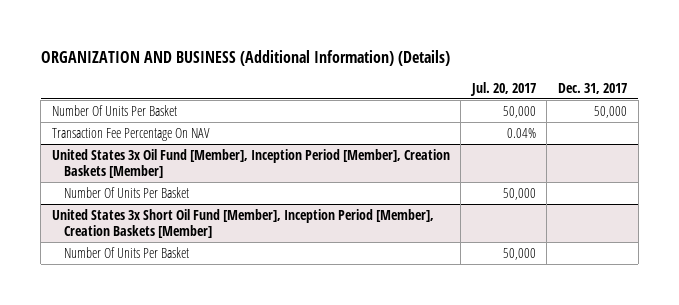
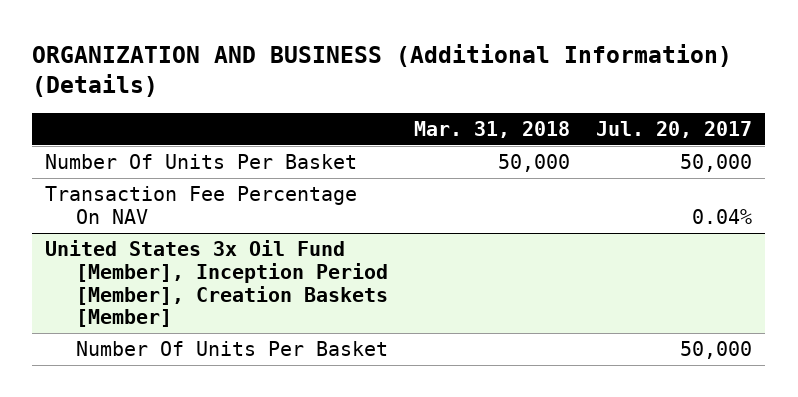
[558,82,628,94] Dec. 31, 2017 -> none
none -> [414,120,571,138] Mar. 31, 2018
[51,208,434,239] United States 3x Short Oil Fund [Member], Inception Period [Member], Creation Baskets [Member] -> none
[63,246,189,258] Number Of Units Per Basket -> none

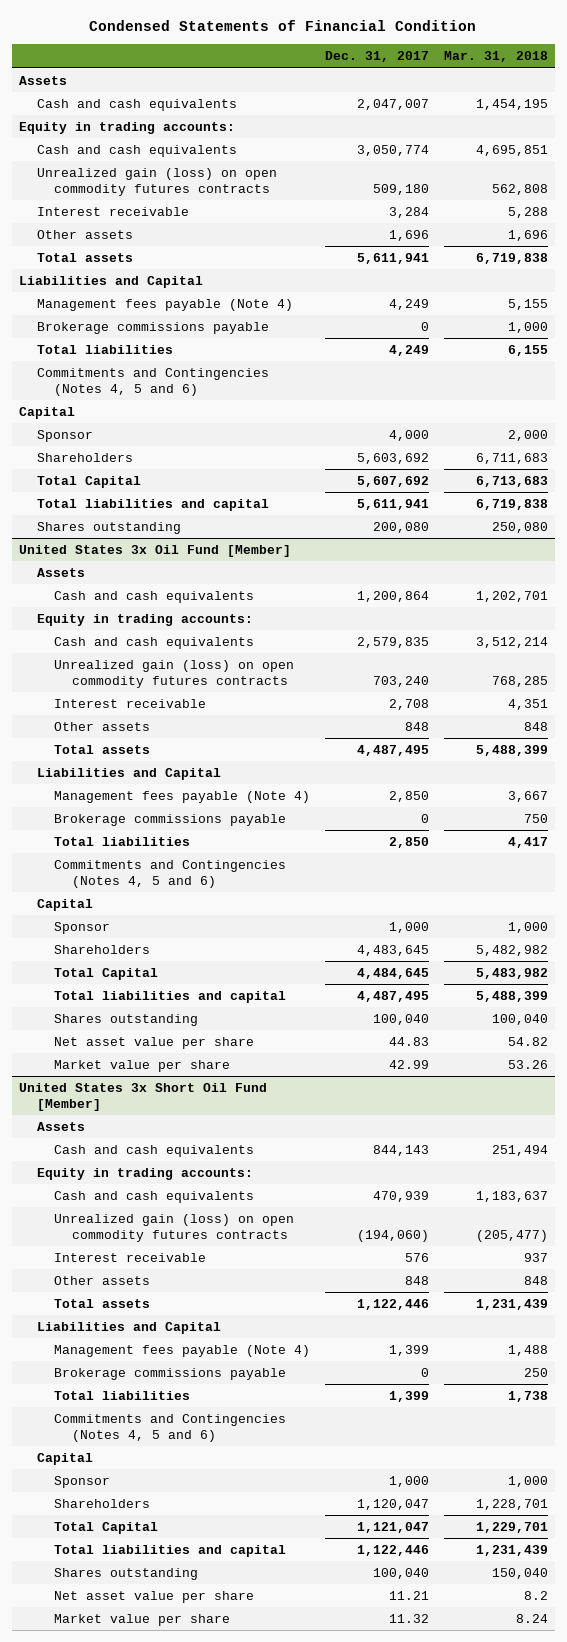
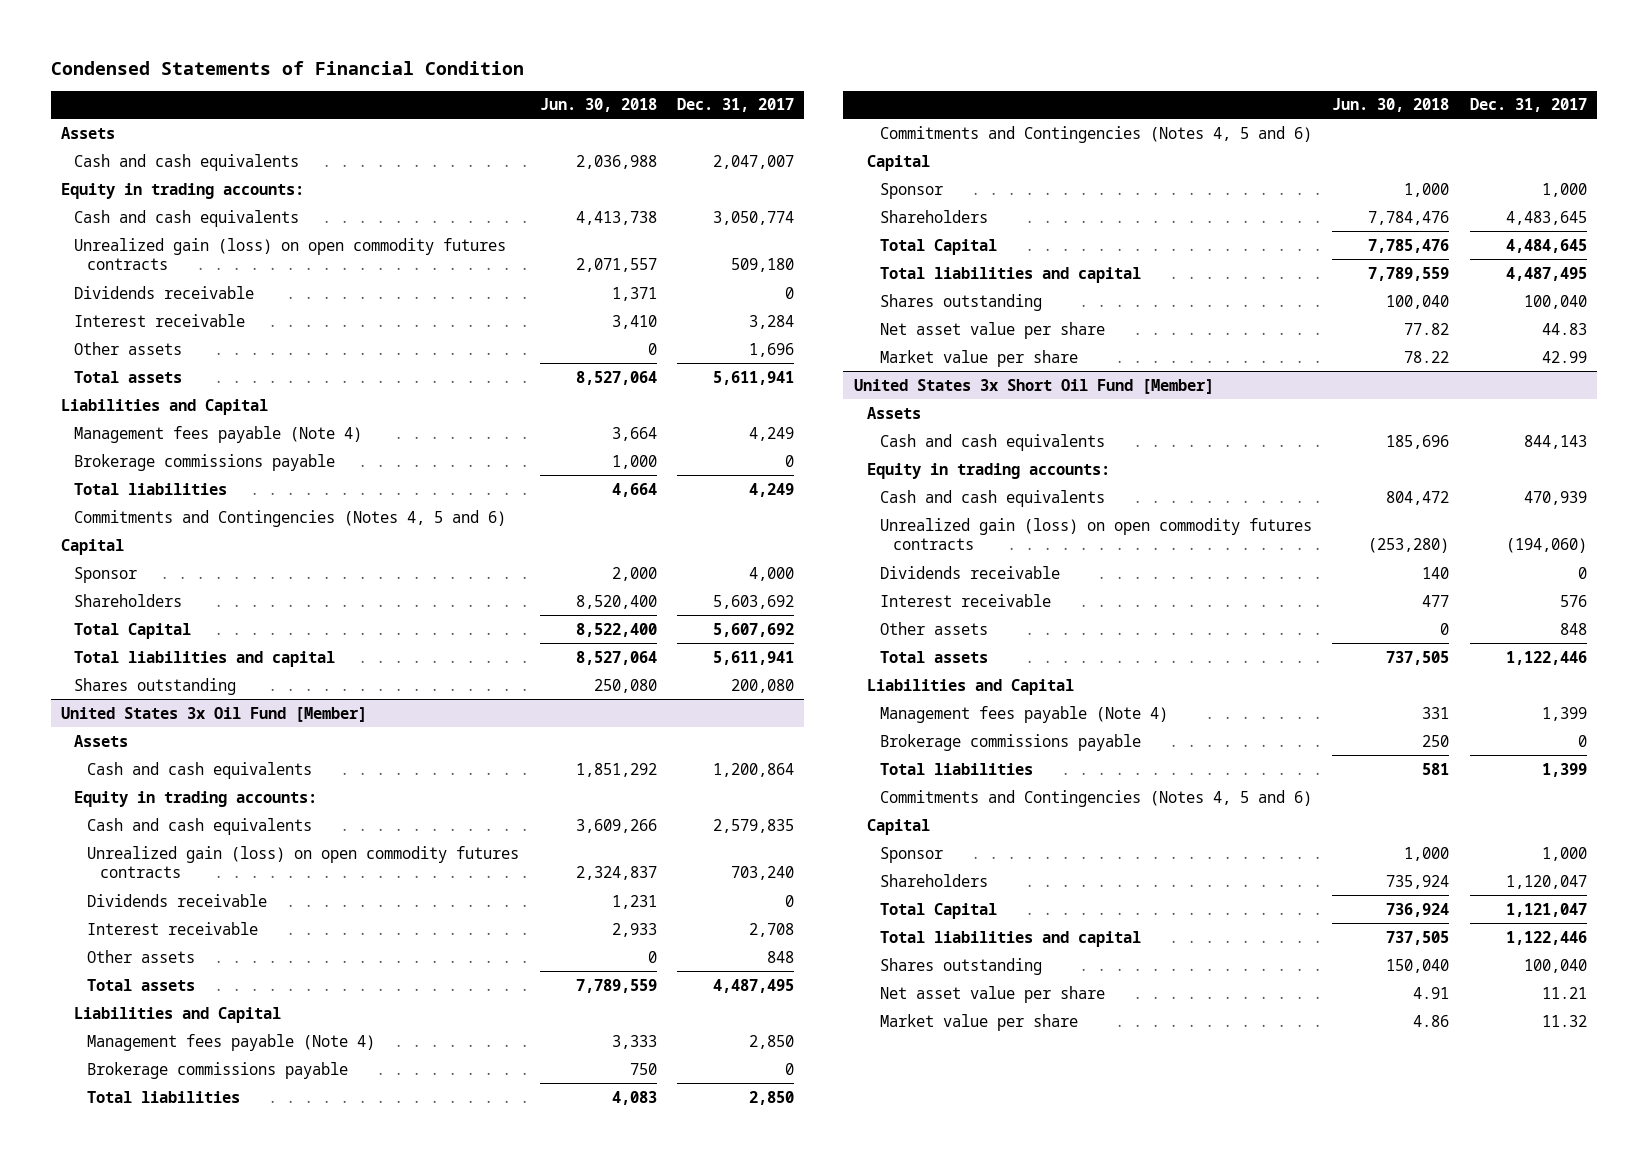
[443,51,548,63] Mar. 31, 2018 -> none
none -> [539,98,657,113] Jun. 30, 2018
none -> [74,285,255,299] Dividends receivable
none -> [87,893,268,907] Dividends receivable
none -> [879,565,1060,579] Dividends receivable

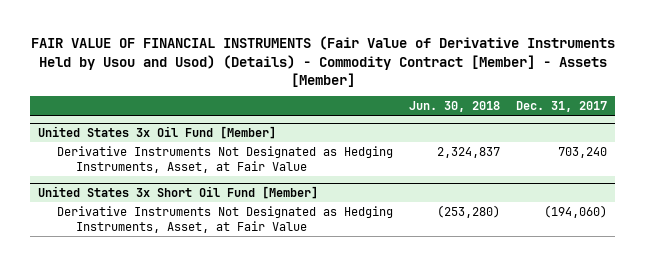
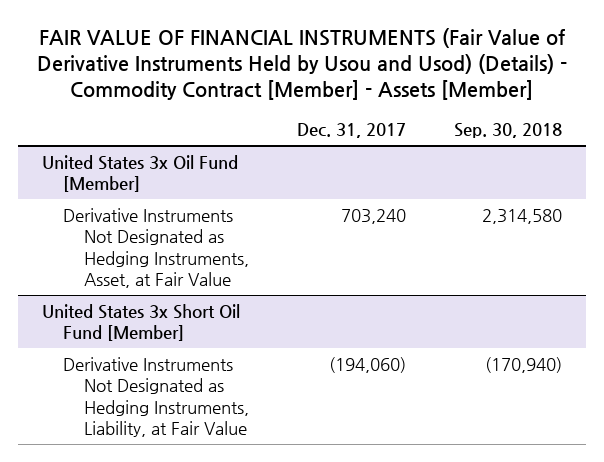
[408,101,500,113] Jun. 30, 2018 -> none
none -> [453,123,562,139] Sep. 30, 2018
[56,205,393,233] Derivative Instruments Not Designated as Hedging Instruments, Asset, at Fair Value -> [63,356,250,438] Derivative Instruments Not Designated as Hedging Instruments, Liability, at Fair Value

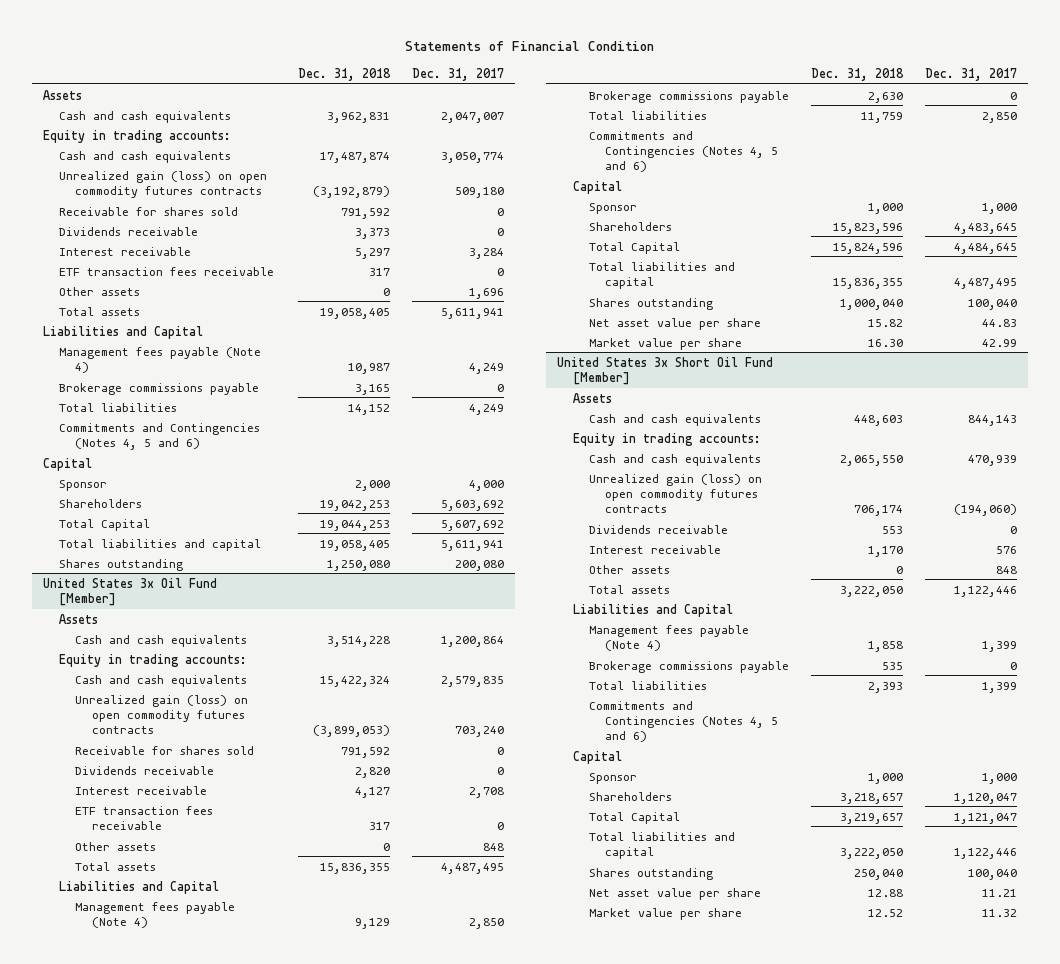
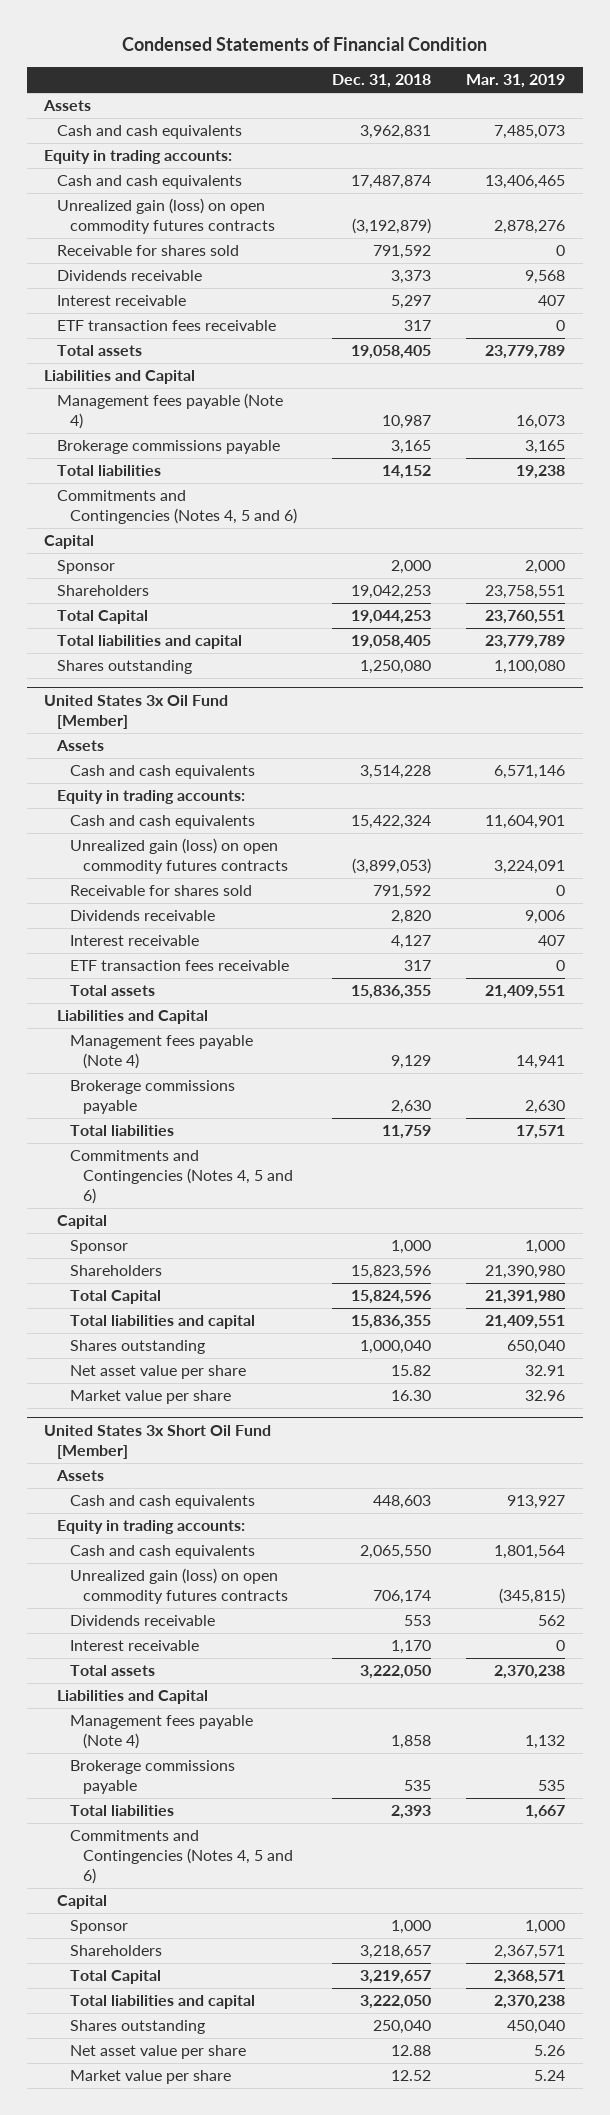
[405,41,655,52] Statements of Financial Condition -> [121,36,487,51] Condensed Statements of Financial Condition
[411,67,504,81] Dec. 31, 2017 -> none
none -> [466,73,566,88] Mar. 31, 2019
[59,286,141,296] Other assets -> none
[75,841,157,851] Other assets -> none
[589,564,671,574] Other assets -> none

